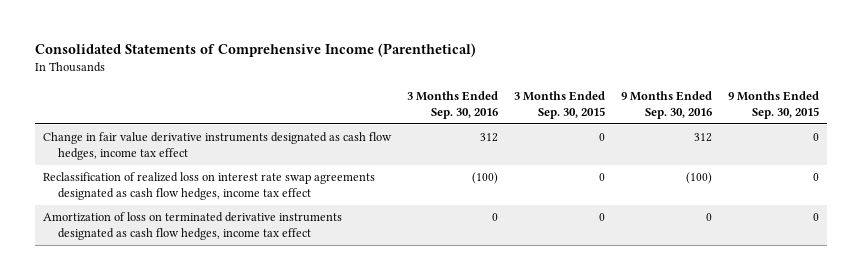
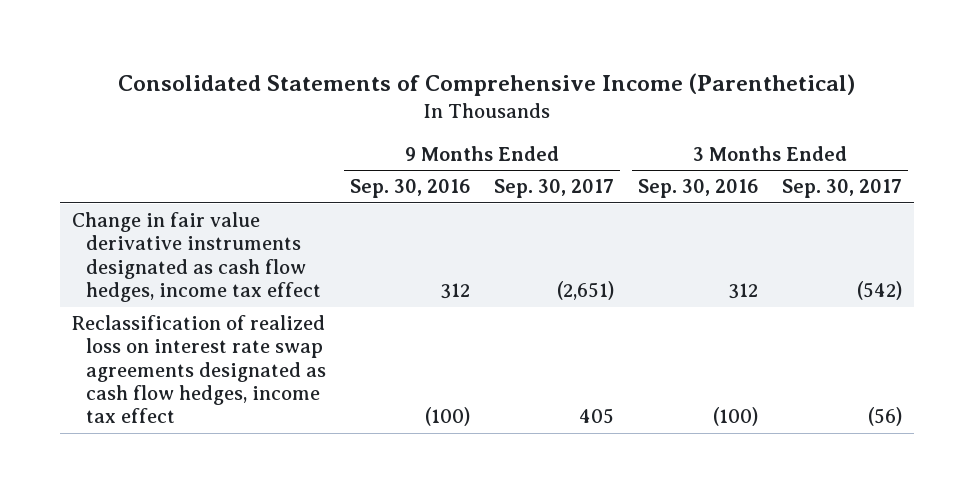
[514,91,606,119] 3 Months Ended Sep. 30, 2015 -> none
[728,91,820,119] 9 Months Ended Sep. 30, 2015 -> none
none -> [493,179,614,199] Sep. 30, 2017
none -> [781,179,902,199] Sep. 30, 2017
[43,212,343,240] Amortization of loss on terminated derivative instruments designated as cash flow hedges, income tax effect -> none

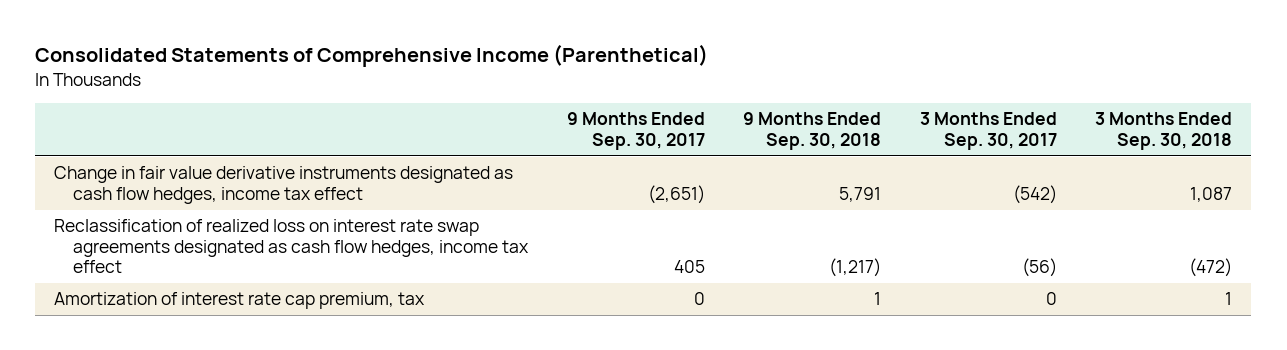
[350,179,471,199] Sep. 30, 2016 -> none
[637,179,758,199] Sep. 30, 2016 -> none
none -> [743,112,882,150] 9 Months Ended Sep. 30, 2018
none -> [1095,112,1233,150] 3 Months Ended Sep. 30, 2018
none -> [54,292,426,310] Amortization of interest rate cap premium, tax

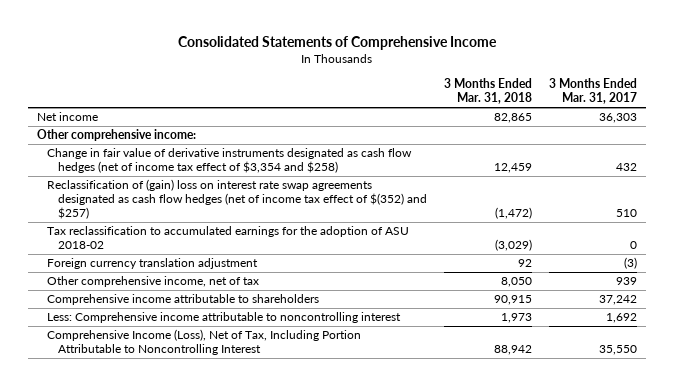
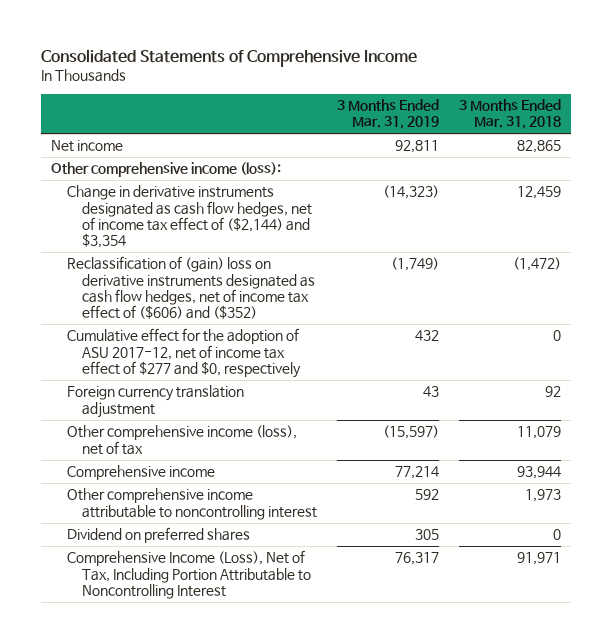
[549,78,638,105] 3 Months Ended Mar. 31, 2017 -> none
none -> [337,98,440,130] 3 Months Ended Mar. 31, 2019
[47,226,410,250] Tax reclassification to accumulated earnings for the adoption of ASU 2018-02 -> none
[36,129,196,142] Other comprehensive income: -> [51,162,282,178] Other comprehensive income (loss):
[47,148,413,174] Change in fair value of derivative instruments designated as cash flow hedges (net of income tax effect of $3,354 and $258) -> [66,185,312,249] Change in derivative instruments designated as cash flow hedges, net of income tax effect of ($2,144) and $3,354
[47,179,427,220] Reclassification of (gain) loss on interest rate swap agreements designated as cash flow hedges (net of income tax effect of $(352) and $257) -> [66,256,315,320] Reclassification of (gain) loss on derivative instruments designated as cash flow hedges, net of income tax effect of ($606) and ($352)
none -> [66,328,301,378] Cumulative effect for the adoption of ASU 2017-12, net of income tax effect of $277 and $0, respectively
[47,276,260,288] Other comprehensive income, net of tax -> [66,425,297,455] Other comprehensive income (loss), net of tax
[500,277,532,288] 8,050 -> [517,426,562,440] 11,079
[47,294,320,306] Comprehensive income attributable to shareholders -> [66,465,215,481] Comprehensive income
[493,295,532,306] 90,915 -> [517,466,562,480] 93,944
[47,312,402,324] Less: Comprehensive income attributable to noncontrolling interest -> [66,488,317,520] Other comprehensive income attributable to noncontrolling interest
none -> [66,527,250,544] Dividend on preferred shares
[493,345,532,356] 88,942 -> [517,552,562,566] 91,971

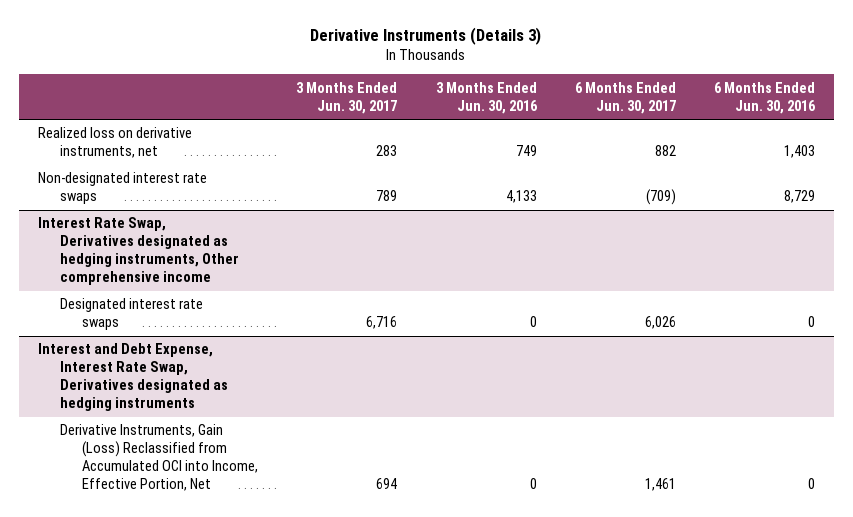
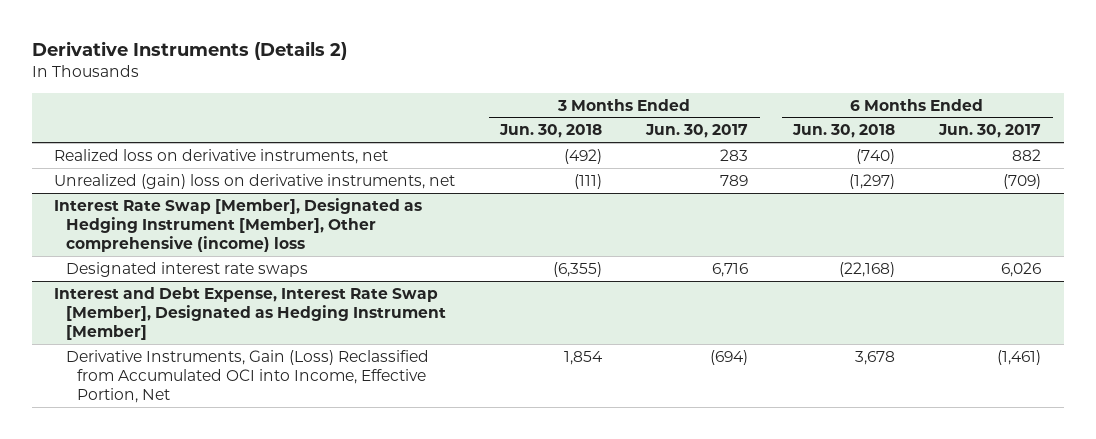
[310,26,542,45] Derivative Instruments (Details 3) -> [32,41,348,61] Derivative Instruments (Details 2)
[435,81,538,114] 3 Months Ended Jun. 30, 2016 -> none
[713,81,816,114] 6 Months Ended Jun. 30, 2016 -> none
none -> [498,124,602,139] Jun. 30, 2018
none -> [791,124,895,139] Jun. 30, 2018
[37,172,207,205] Non-designated interest rate swaps -> [54,173,456,189] Unrealized (gain) loss on derivative instruments, net
[37,217,239,286] Interest Rate Swap, Derivatives designated as hedging instruments, Other comprehensive income -> [54,197,423,253] Interest Rate Swap [Member], Designated as Hedging Instrument [Member], Other comprehensive (income) loss
[37,343,228,412] Interest and Debt Expense, Interest Rate Swap, Derivatives designated as hedging instruments -> [54,286,446,341] Interest and Debt Expense, Interest Rate Swap [Member], Designated as Hedging Instrument [Member]
[376,478,398,490] 694 -> [710,349,749,365] (694)
[644,478,676,492] 1,461 -> [997,349,1042,365] (1,461)

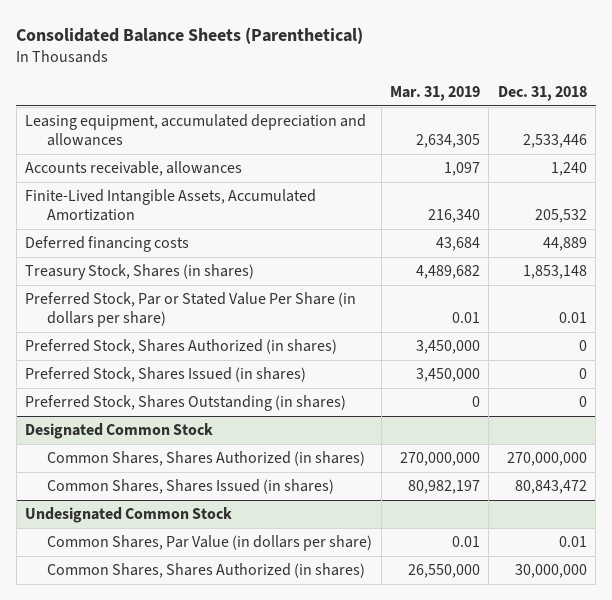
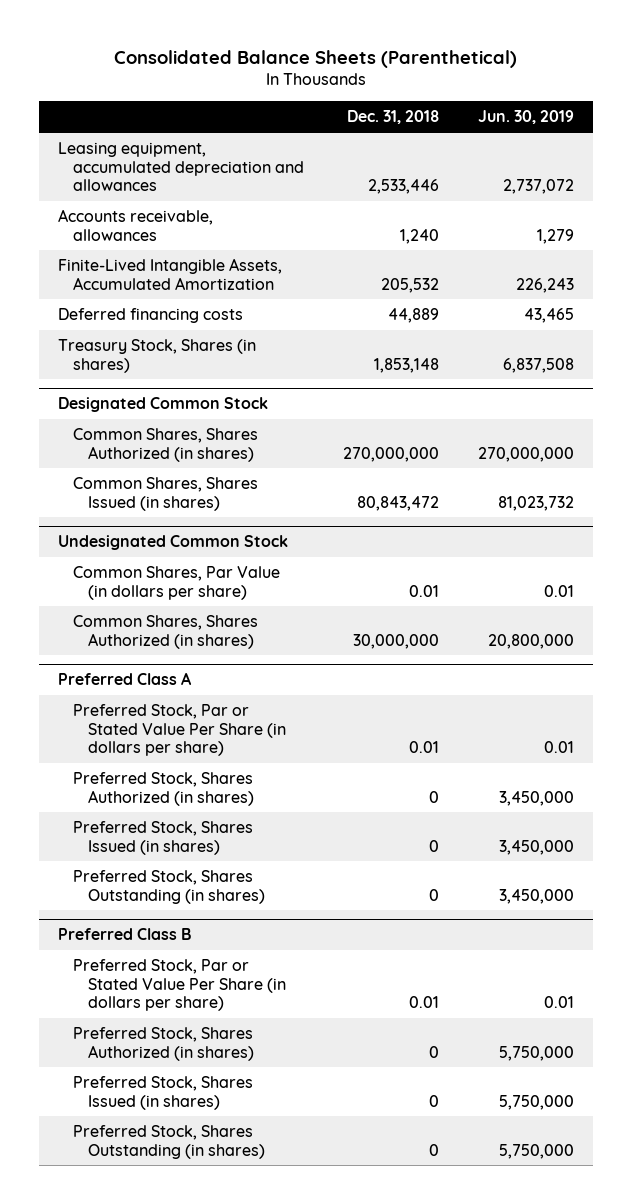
[390,85,481,101] Mar. 31, 2019 -> none
none -> [477,110,574,125] Jun. 30, 2019
[25,292,357,328] Preferred Stock, Par or Stated Value Per Share (in dollars per share) -> none
[25,339,338,355] Preferred Stock, Shares Authorized (in shares) -> none
[25,367,307,383] Preferred Stock, Shares Issued (in shares) -> none
[25,395,347,412] Preferred Stock, Shares Outstanding (in shares) -> none
none -> [58,672,193,686] Preferred Class A
none -> [73,704,287,757] Preferred Stock, Par or Stated Value Per Share (in dollars per share)
none -> [73,772,255,806] Preferred Stock, Shares Authorized (in shares)
none -> [73,821,254,855] Preferred Stock, Shares Issued (in shares)
none -> [73,870,266,904] Preferred Stock, Shares Outstanding (in shares)
none -> [58,928,192,941] Preferred Class B
none -> [73,959,287,1012] Preferred Stock, Par or Stated Value Per Share (in dollars per share)
none -> [73,1027,255,1061] Preferred Stock, Shares Authorized (in shares)
none -> [73,1076,254,1110] Preferred Stock, Shares Issued (in shares)
none -> [73,1125,266,1159] Preferred Stock, Shares Outstanding (in shares)

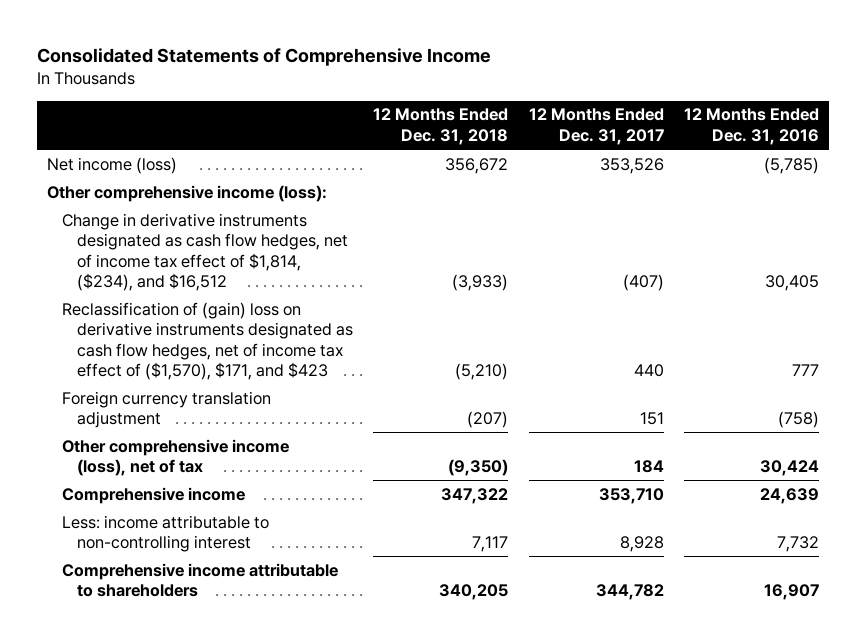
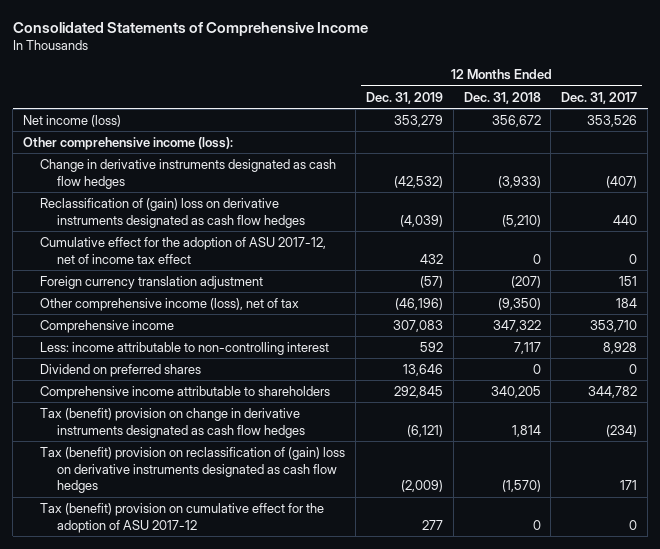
[684,108,820,145] 12 Months Ended Dec. 31, 2016 -> none
none -> [365,91,443,104] Dec. 31, 2019
[62,212,349,292] Change in derivative instruments designated as cash flow hedges, net of income tax effect of $1,814, ($234), and $16,512 -> [40,158,337,189] Change in derivative instruments designated as cash flow hedges
[62,301,354,381] Reclassification of (gain) loss on derivative instruments designated as cash flow hedges, net of income tax effect of ($1,570), $171, and $423 -> [40,197,306,228] Reclassification of (gain) loss on derivative instruments designated as cash flow hedges
none -> [40,236,327,264] Cumulative effect for the adoption of ASU 2017-12, net of income tax effect
none -> [40,363,202,377] Dividend on preferred shares
none -> [40,407,306,438] Tax (benefit) provision on change in derivative instruments designated as cash flow hedges
none -> [40,446,346,494] Tax (benefit) provision on reclassification of (gain) loss on derivative instruments designated as cash flow hedges
none -> [40,502,325,533] Tax (benefit) provision on cumulative effect for the adoption of ASU 2017-12

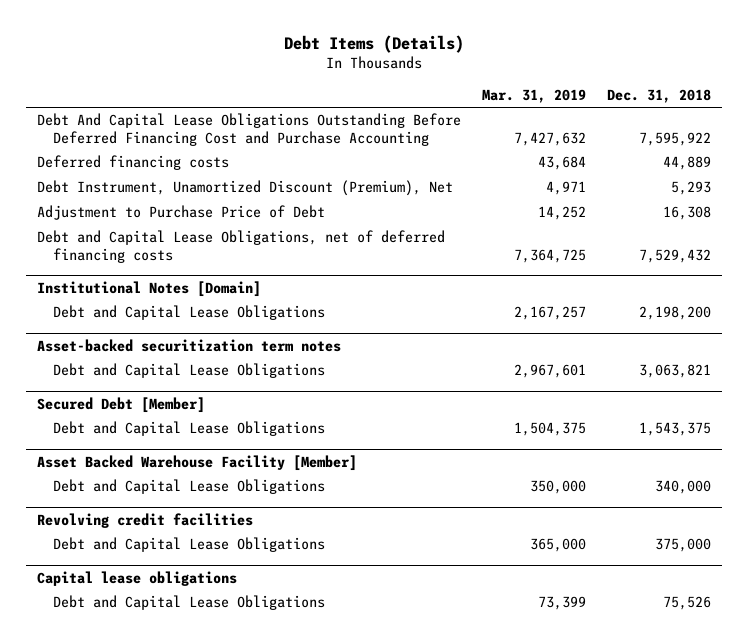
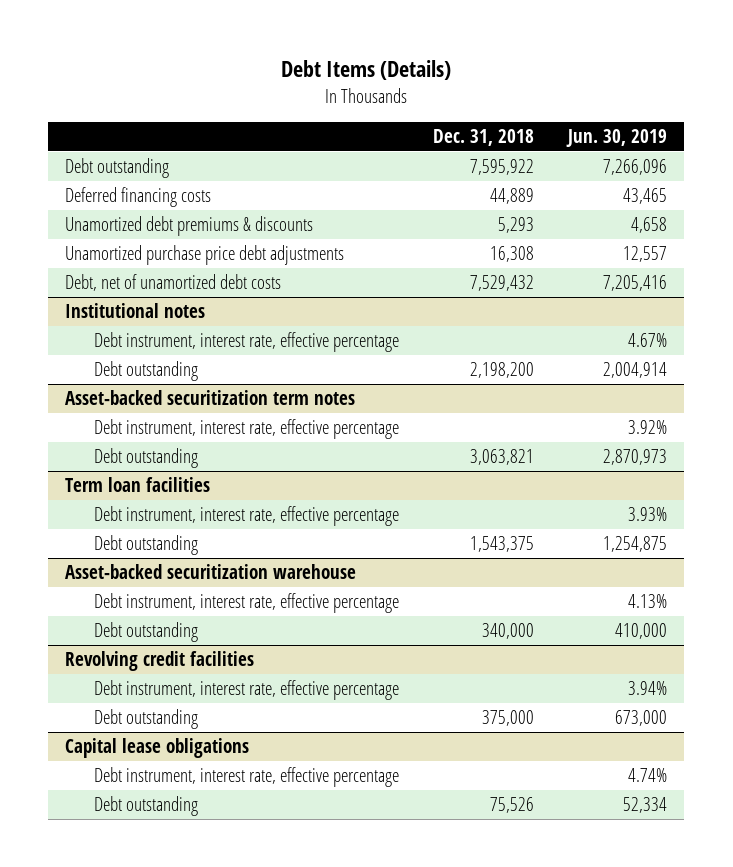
[481,89,586,104] Mar. 31, 2019 -> none
none -> [566,128,668,147] Jun. 30, 2019
[36,113,461,147] Debt And Capital Lease Obligations Outstanding Before Deferred Financing Cost and Purchase Accounting -> [65,158,170,179] Debt outstanding
[36,180,453,197] Debt Instrument, Unamortized Discount (Premium), Net -> [65,216,314,237] Unamortized debt premiums & discounts
[36,205,325,221] Adjustment to Purchase Price of Debt -> [65,245,345,266] Unamortized purchase price debt adjustments
[36,230,445,264] Debt and Capital Lease Obligations, net of deferred financing costs -> [65,274,282,292] Debt, net of unamortized debt costs
[36,281,261,298] Institutional Notes [Domain] -> [65,303,206,319] Institutional notes
none -> [94,332,400,353] Debt instrument, interest rate, effective percentage
[52,305,325,321] Debt and Capital Lease Obligations -> [94,361,199,382] Debt outstanding
[36,397,205,414] Secured Debt [Member] -> none
none -> [94,419,400,440] Debt instrument, interest rate, effective percentage
[52,363,325,379] Debt and Capital Lease Obligations -> [94,448,199,469] Debt outstanding
none -> [65,477,211,493] Term loan facilities
none -> [94,506,400,527] Debt instrument, interest rate, effective percentage
[52,421,325,437] Debt and Capital Lease Obligations -> [94,535,199,556] Debt outstanding
[36,455,357,472] Asset Backed Warehouse Facility [Member] -> [65,564,357,580] Asset-backed securitization warehouse
none -> [94,593,400,614] Debt instrument, interest rate, effective percentage
[52,479,325,495] Debt and Capital Lease Obligations -> [94,622,199,643] Debt outstanding
none -> [94,680,400,701] Debt instrument, interest rate, effective percentage
[52,537,325,553] Debt and Capital Lease Obligations -> [94,709,199,730] Debt outstanding
none -> [94,767,400,788] Debt instrument, interest rate, effective percentage
[52,595,325,611] Debt and Capital Lease Obligations -> [94,796,199,817] Debt outstanding

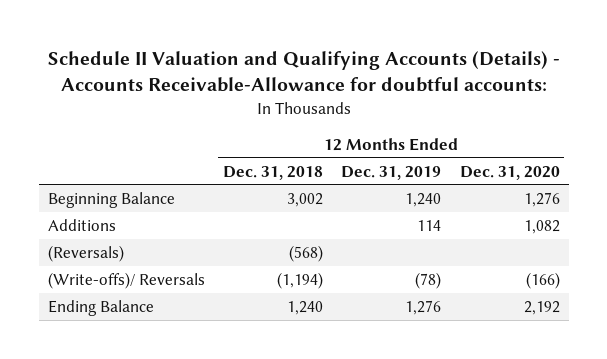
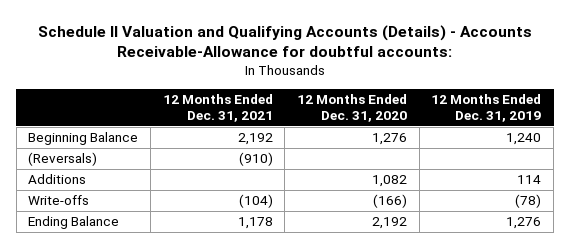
[222,165,323,180] Dec. 31, 2018 -> none
none -> [162,94,273,122] 12 Months Ended Dec. 31, 2021
[47,218,116,231] Additions -> [28,174,87,185] Additions
[47,271,205,289] (Write-offs)/ Reversals -> [28,195,90,206] Write-offs

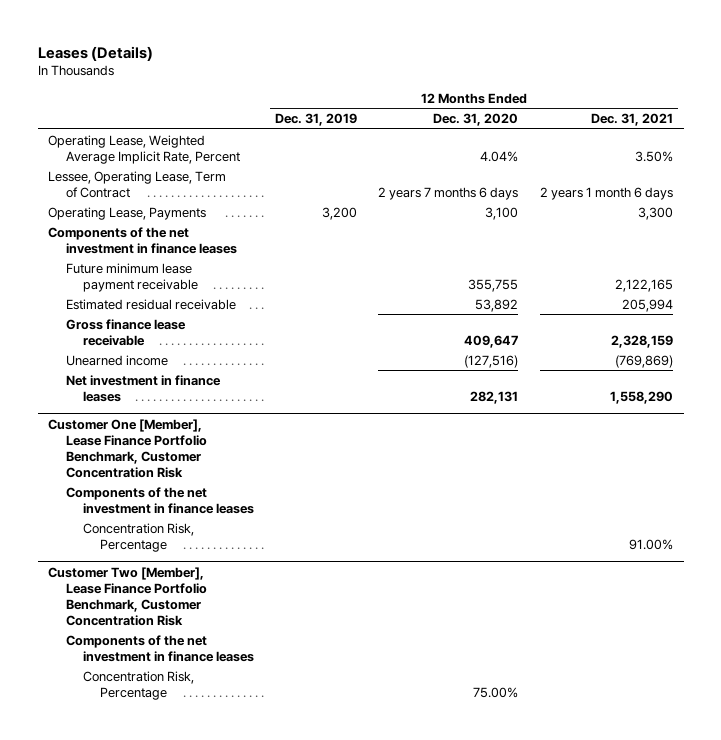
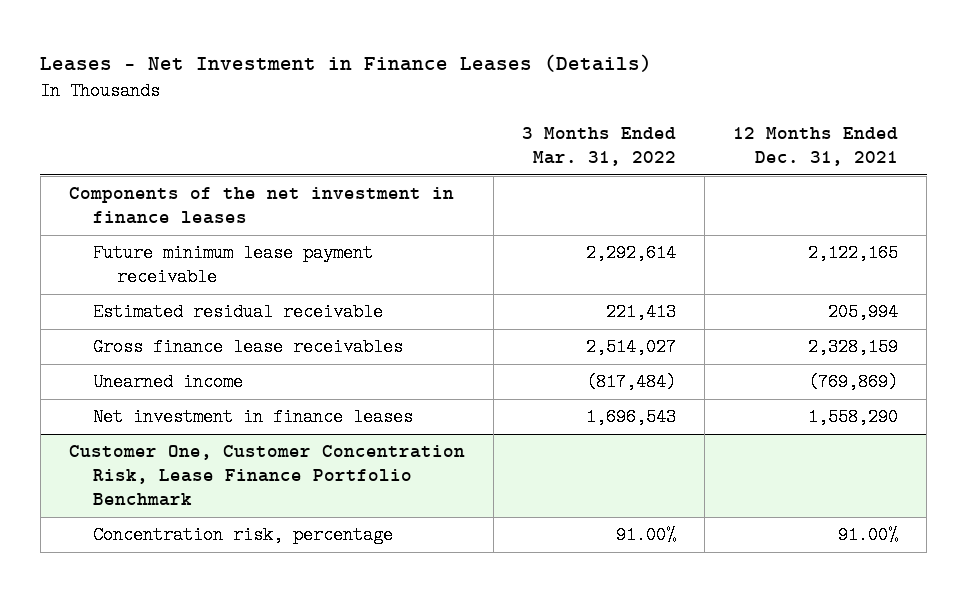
[37,45,153,61] Leases (Details) -> [40,54,653,73] Leases - Net Investment in Finance Leases (Details)
[275,113,358,127] Dec. 31, 2019 -> none
[433,113,519,127] Dec. 31, 2020 -> none
none -> [522,127,677,167] 3 Months Ended Mar. 31, 2022
[48,134,240,164] Operating Lease, Weighted Average Implicit Rate, Percent -> none
[48,170,227,198] Lessee, Operating Lease, Term of Contract -> none
[48,206,207,220] Operating Lease, Payments -> none
[65,318,186,346] Gross finance lease receivable -> [93,338,404,357] Gross finance lease receivables
[65,486,254,514] Components of the net investment in finance leases -> none
[48,566,207,626] Customer Two [Member], Lease Finance Portfolio Benchmark, Customer Concentration Risk -> none
[65,634,254,662] Components of the net investment in finance leases -> none
[82,670,194,700] Concentration Risk, Percentage -> none
[48,418,207,478] Customer One [Member], Lease Finance Portfolio Benchmark, Customer Concentration Risk -> [68,445,465,507] Customer One, Customer Concentration Risk, Lease Finance Portfolio Benchmark
[82,522,194,552] Concentration Risk, Percentage -> [93,526,394,545] Concentration risk, percentage

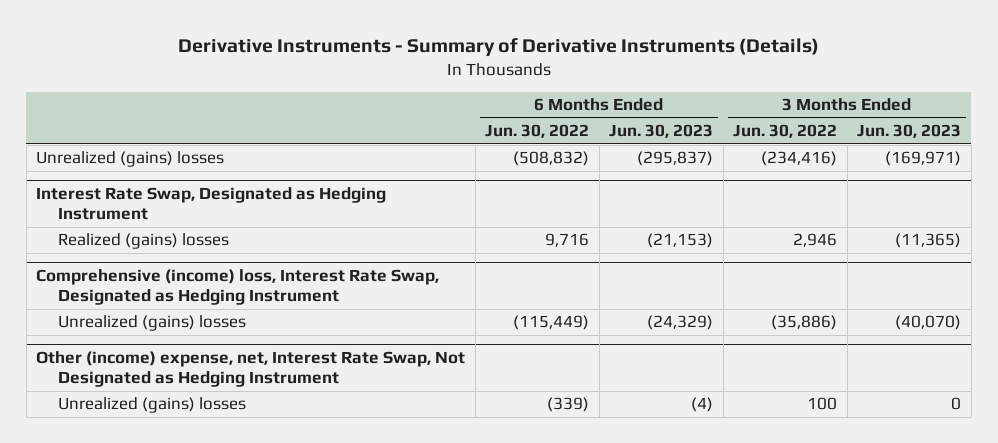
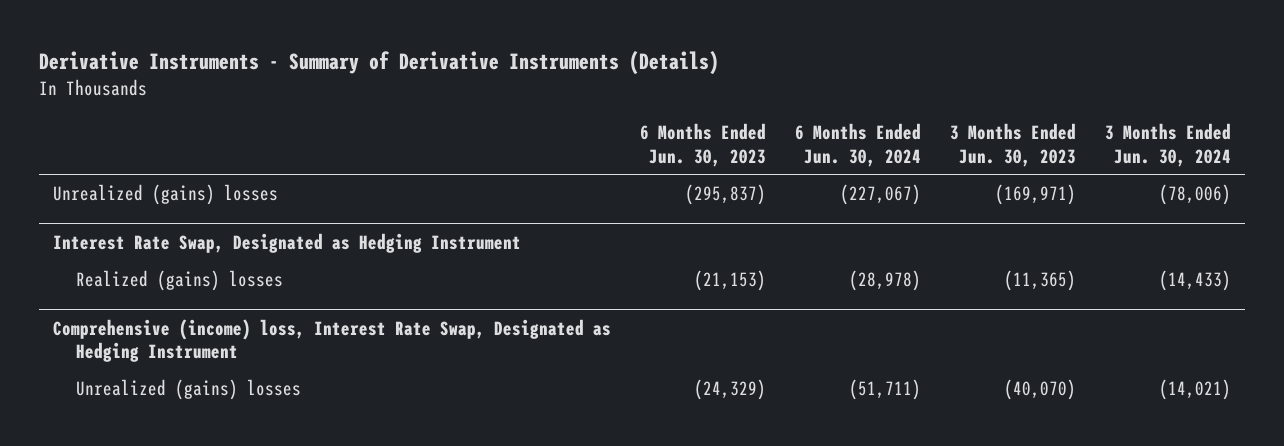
[485,124,590,139] Jun. 30, 2022 -> none
[733,124,838,139] Jun. 30, 2022 -> none
none -> [795,123,922,167] 6 Months Ended Jun. 30, 2024
none -> [1104,123,1231,167] 3 Months Ended Jun. 30, 2024
[36,351,466,388] Other (income) expense, net, Interest Rate Swap, Not Designated as Hedging Instrument -> none
[57,397,246,414] Unrealized (gains) losses -> none

